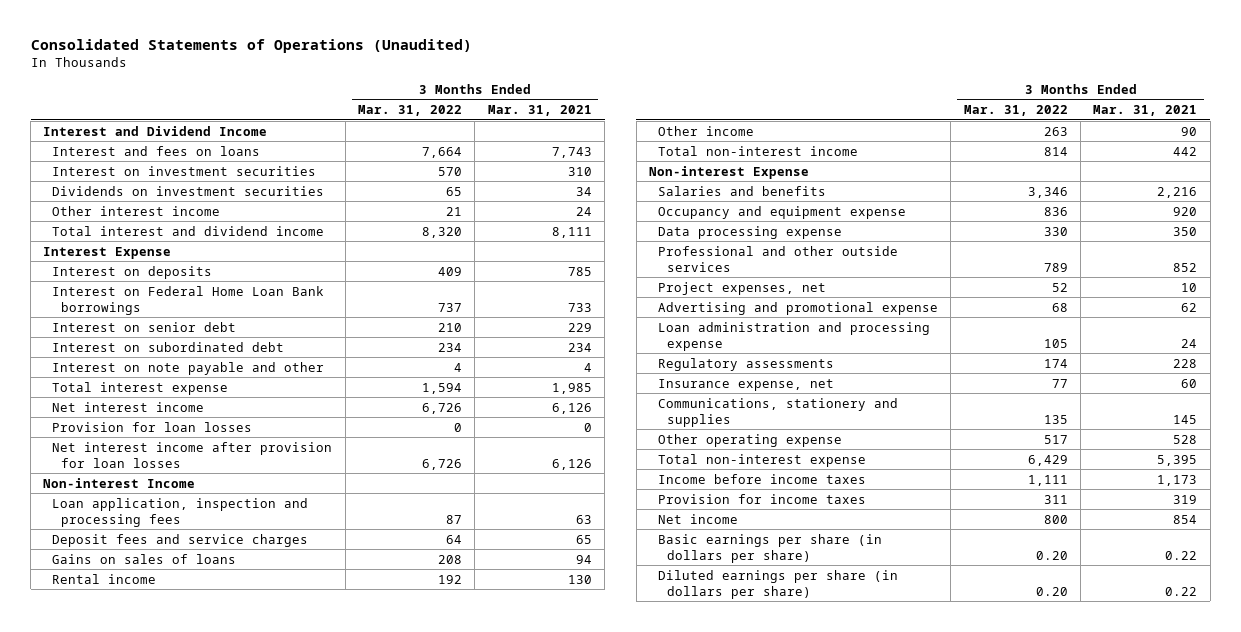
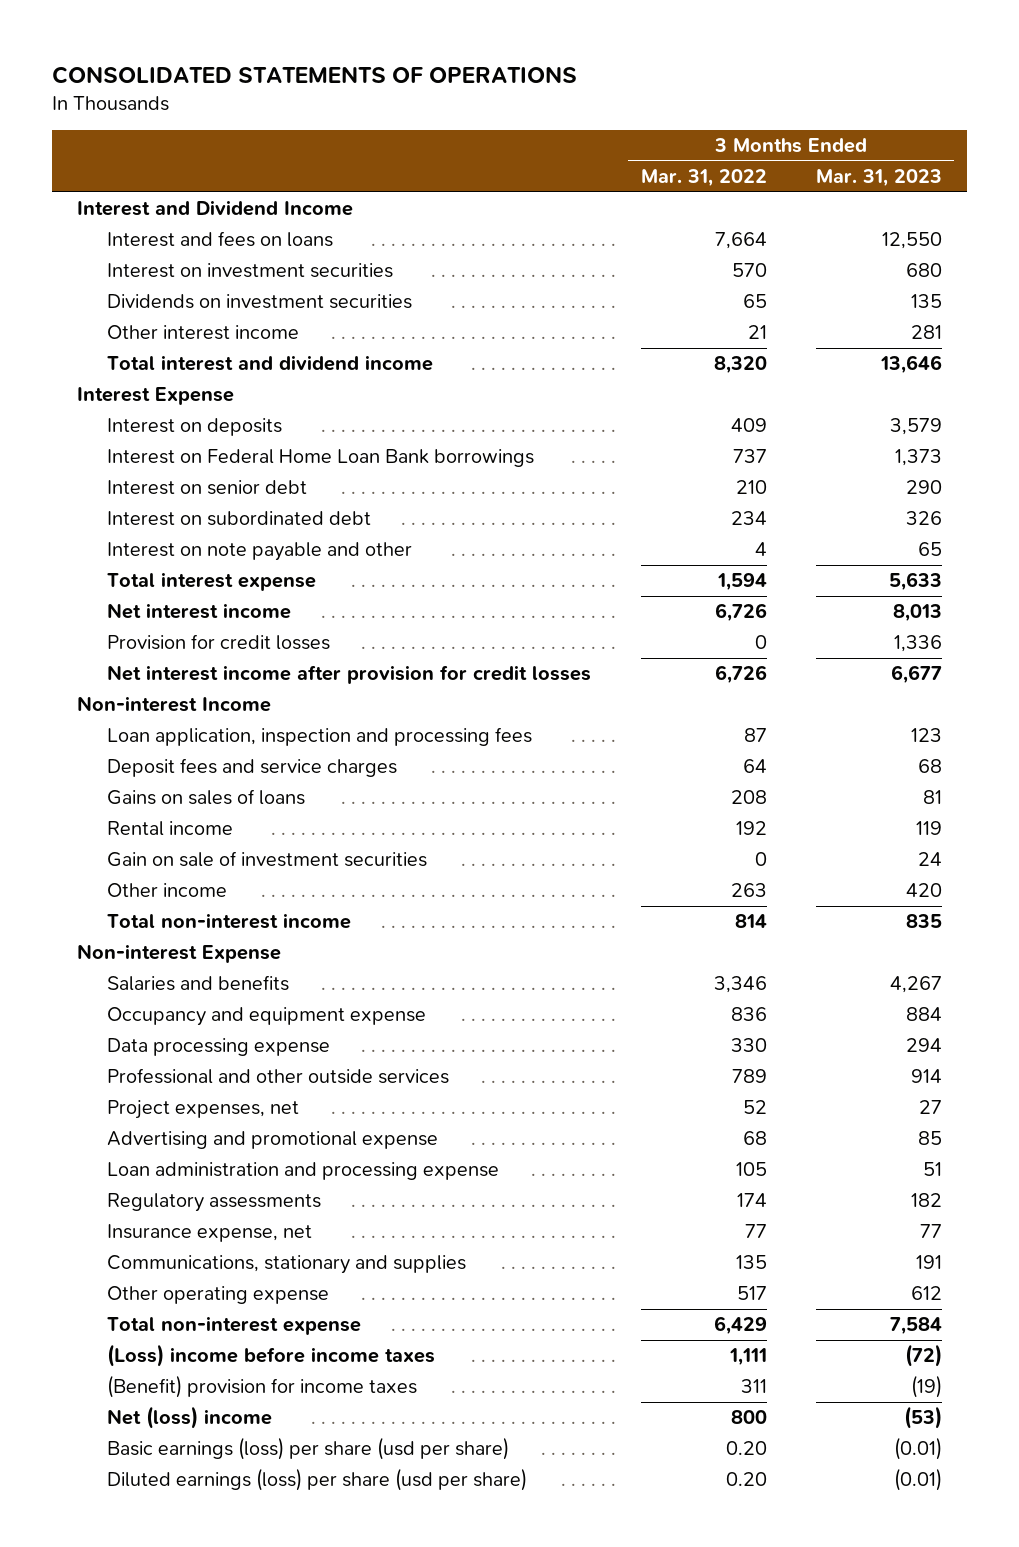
[30,39,472,54] Consolidated Statements of Operations (Unaudited) -> [52,66,578,85] CONSOLIDATED STATEMENTS OF OPERATIONS
[487,105,592,117] Mar. 31, 2021 -> none
none -> [815,169,942,188] Mar. 31, 2023
[52,421,253,432] Provision for loan losses -> [107,634,331,651] Provision for credit losses
[52,441,333,468] Net interest income after provision for loan losses -> [107,665,592,685] Net interest income after provision for credit losses
none -> [107,851,428,868] Gain on sale of investment securities
[658,397,899,427] Communications, stationery and supplies -> [107,1255,467,1275] Communications, stationary and supplies
[658,473,867,484] Income before income taxes -> [107,1344,436,1368] (Loss) income before income taxes
[658,493,867,504] Provision for income taxes -> [107,1375,418,1399] (Benefit) provision for income taxes
[658,513,739,524] Net income -> [107,1406,273,1430] Net (loss) income
[658,533,883,563] Basic earnings per share (in dollars per share) -> [107,1437,510,1461] Basic earnings (loss) per share (usd per share)
[658,569,899,599] Diluted earnings per share (in dollars per share) -> [107,1468,528,1492] Diluted earnings (loss) per share (usd per share)

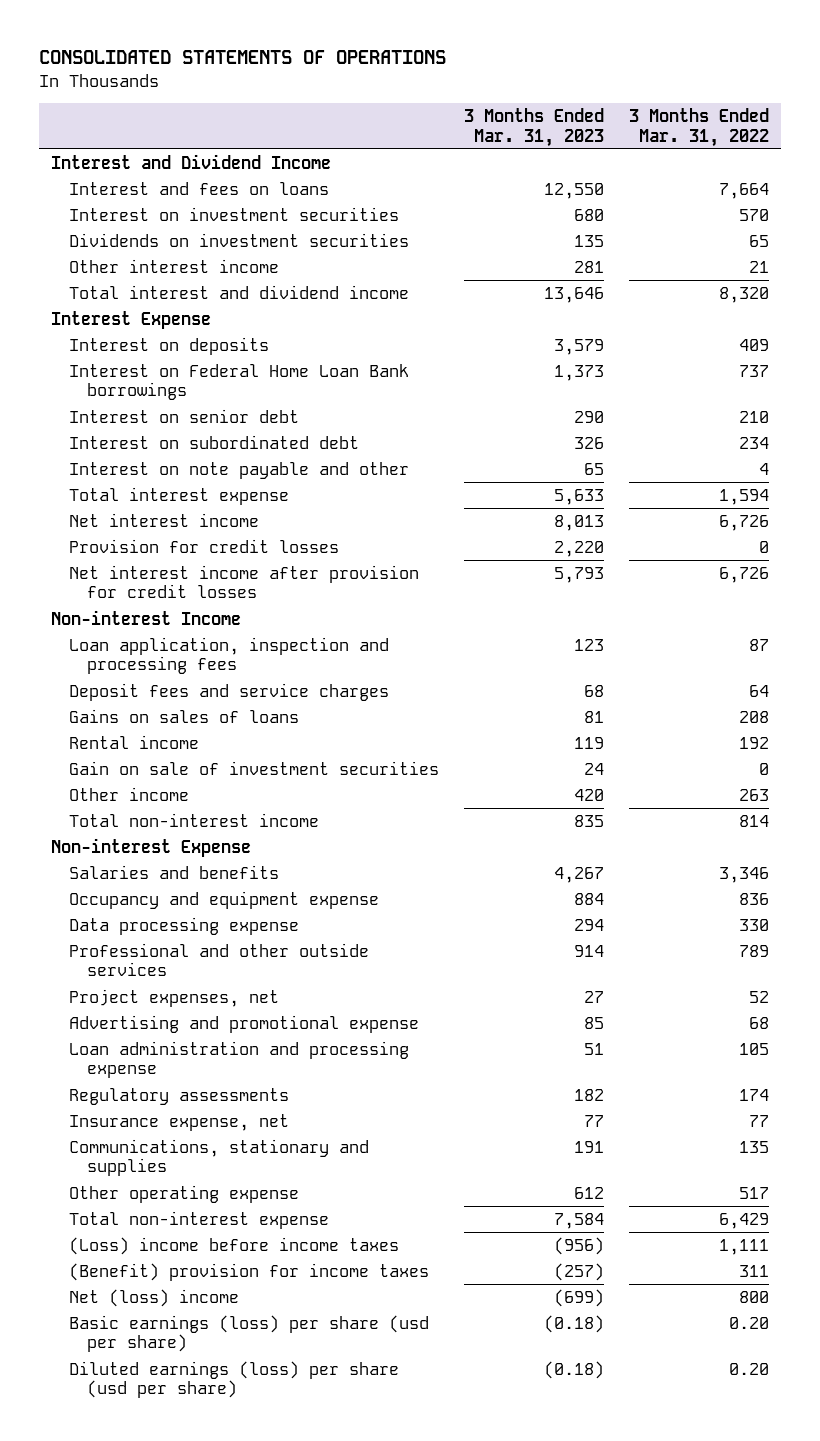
[893,635,942,653] 1,336 -> [554,540,605,557] 2,220
[890,665,942,685] 6,677 -> [554,566,605,583] 5,793
[904,1344,942,1368] (72) -> [554,1236,605,1255] (956)
[910,1375,942,1399] (19) -> [554,1262,605,1281] (257)
[903,1406,942,1430] (53) -> [554,1288,605,1307] (699)
[893,1437,942,1461] (0.01) -> [544,1314,605,1333] (0.18)
[893,1468,942,1492] (0.01) -> [544,1360,605,1379] (0.18)

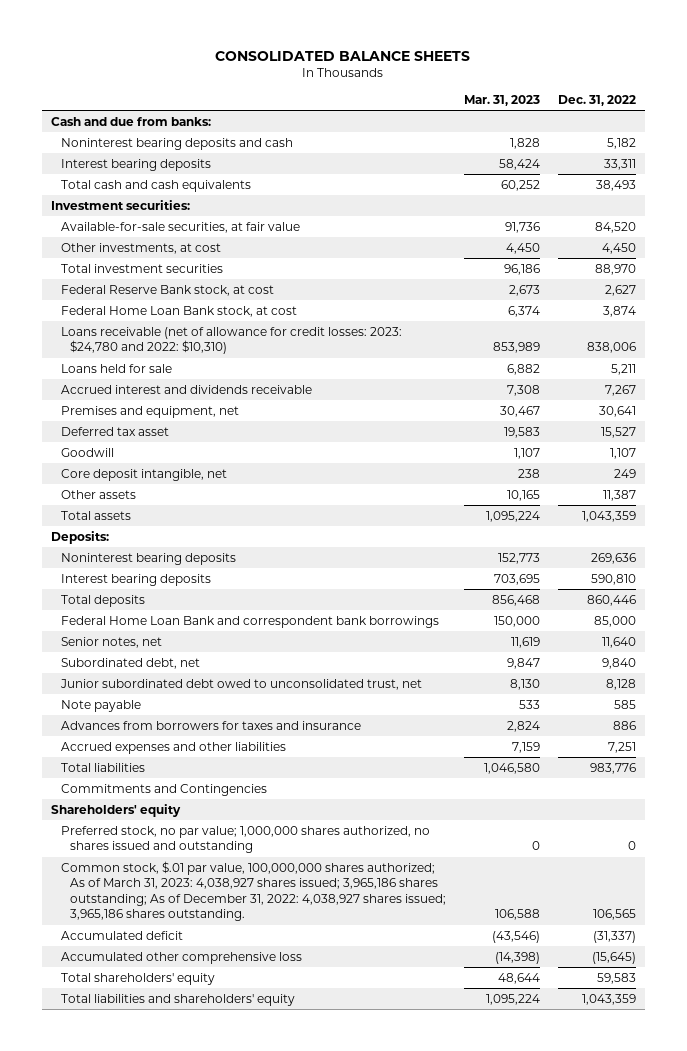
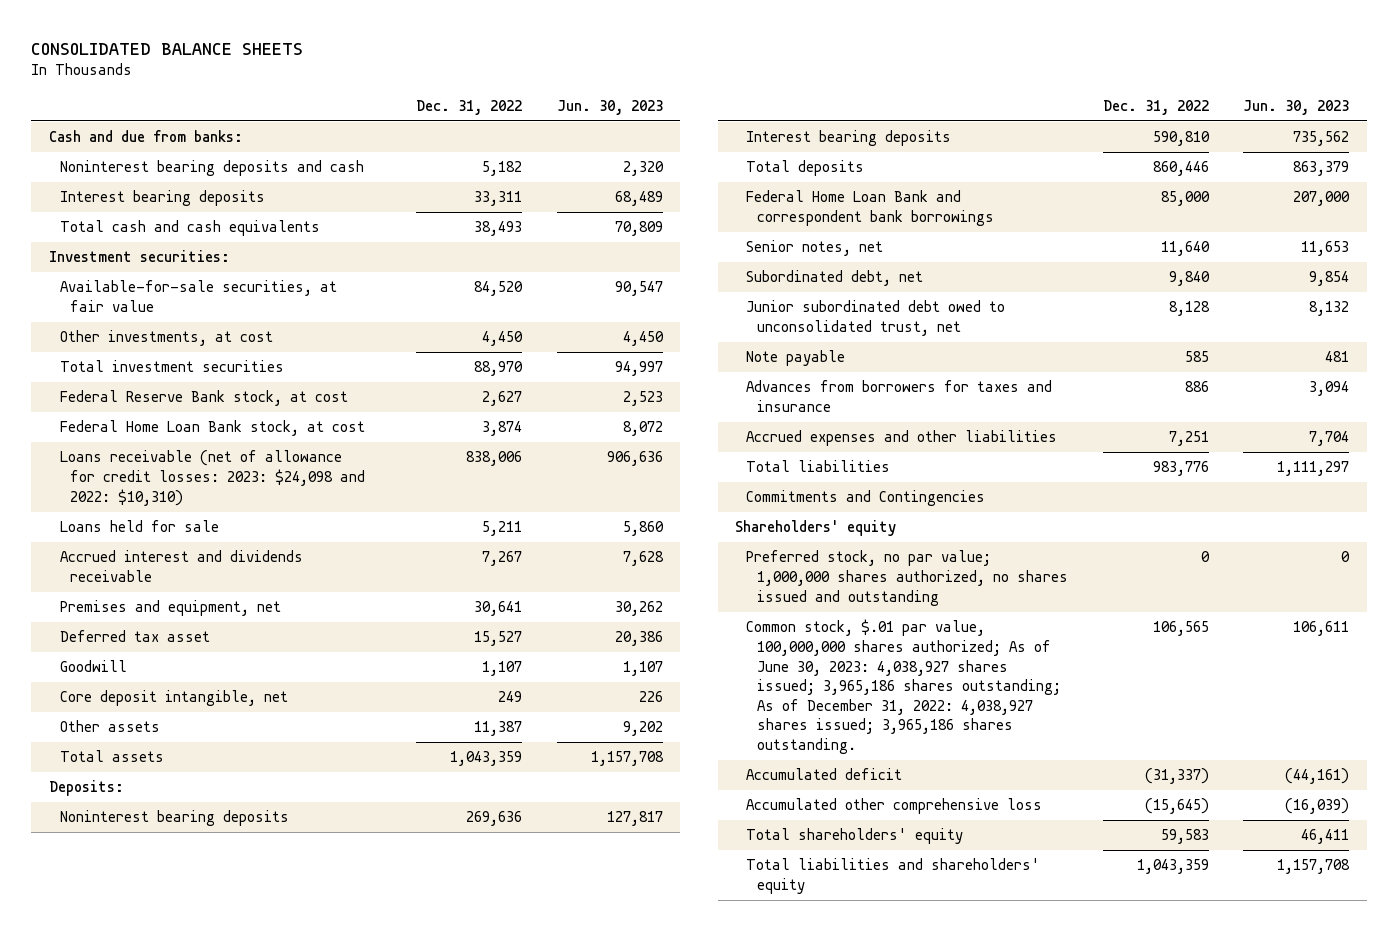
[464,95,541,107] Mar. 31, 2023 -> none
none -> [556,99,663,115] Jun. 30, 2023
[60,326,402,355] Loans receivable (net of allowance for credit losses: 2023: $24,780 and 2022: $10,310) -> [59,450,366,506] Loans receivable (net of allowance for credit losses: 2023: $24,098 and 2022: $10,310)
[60,860,447,922] Common stock, $.01 par value, 100,000,000 shares authorized; As of March 31, 2023: 4,038,927 shares issued; 3,965,186 shares outstanding; As of December 31, 2022: 4,038,927 shares issued; 3,965,186 shares outstanding. -> [746,619,1062,754] Common stock, $.01 par value, 100,000,000 shares authorized; As of June 30, 2023: 4,038,927 shares issued; 3,965,186 shares outstanding; As of December 31, 2022: 4,038,927 shares issued; 3,965,186 shares outstanding.

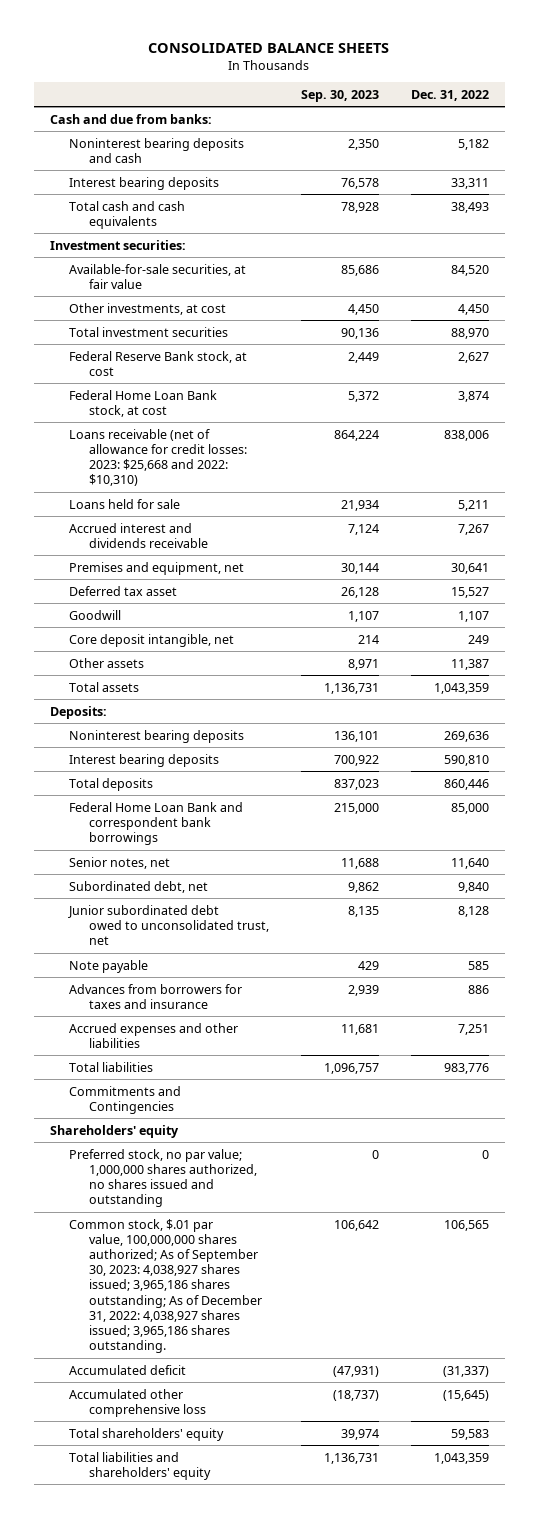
[556,99,663,115] Jun. 30, 2023 -> none
none -> [301,89,380,102] Sep. 30, 2023
[59,450,366,506] Loans receivable (net of allowance for credit losses: 2023: $24,098 and 2022: $10,310) -> [69,428,248,487] Loans receivable (net of allowance for credit losses: 2023: $25,668 and 2022: $10,310)
[746,619,1062,754] Common stock, $.01 par value, 100,000,000 shares authorized; As of June 30, 2023: 4,038,927 shares issued; 3,965,186 shares outstanding; As of December 31, 2022: 4,038,927 shares issued; 3,965,186 shares outstanding. -> [69,1218,263,1354] Common stock, $.01 par value, 100,000,000 shares authorized; As of September 30, 2023: 4,038,927 shares issued; 3,965,186 shares outstanding; As of December 31, 2022: 4,038,927 shares issued; 3,965,186 shares outstanding.

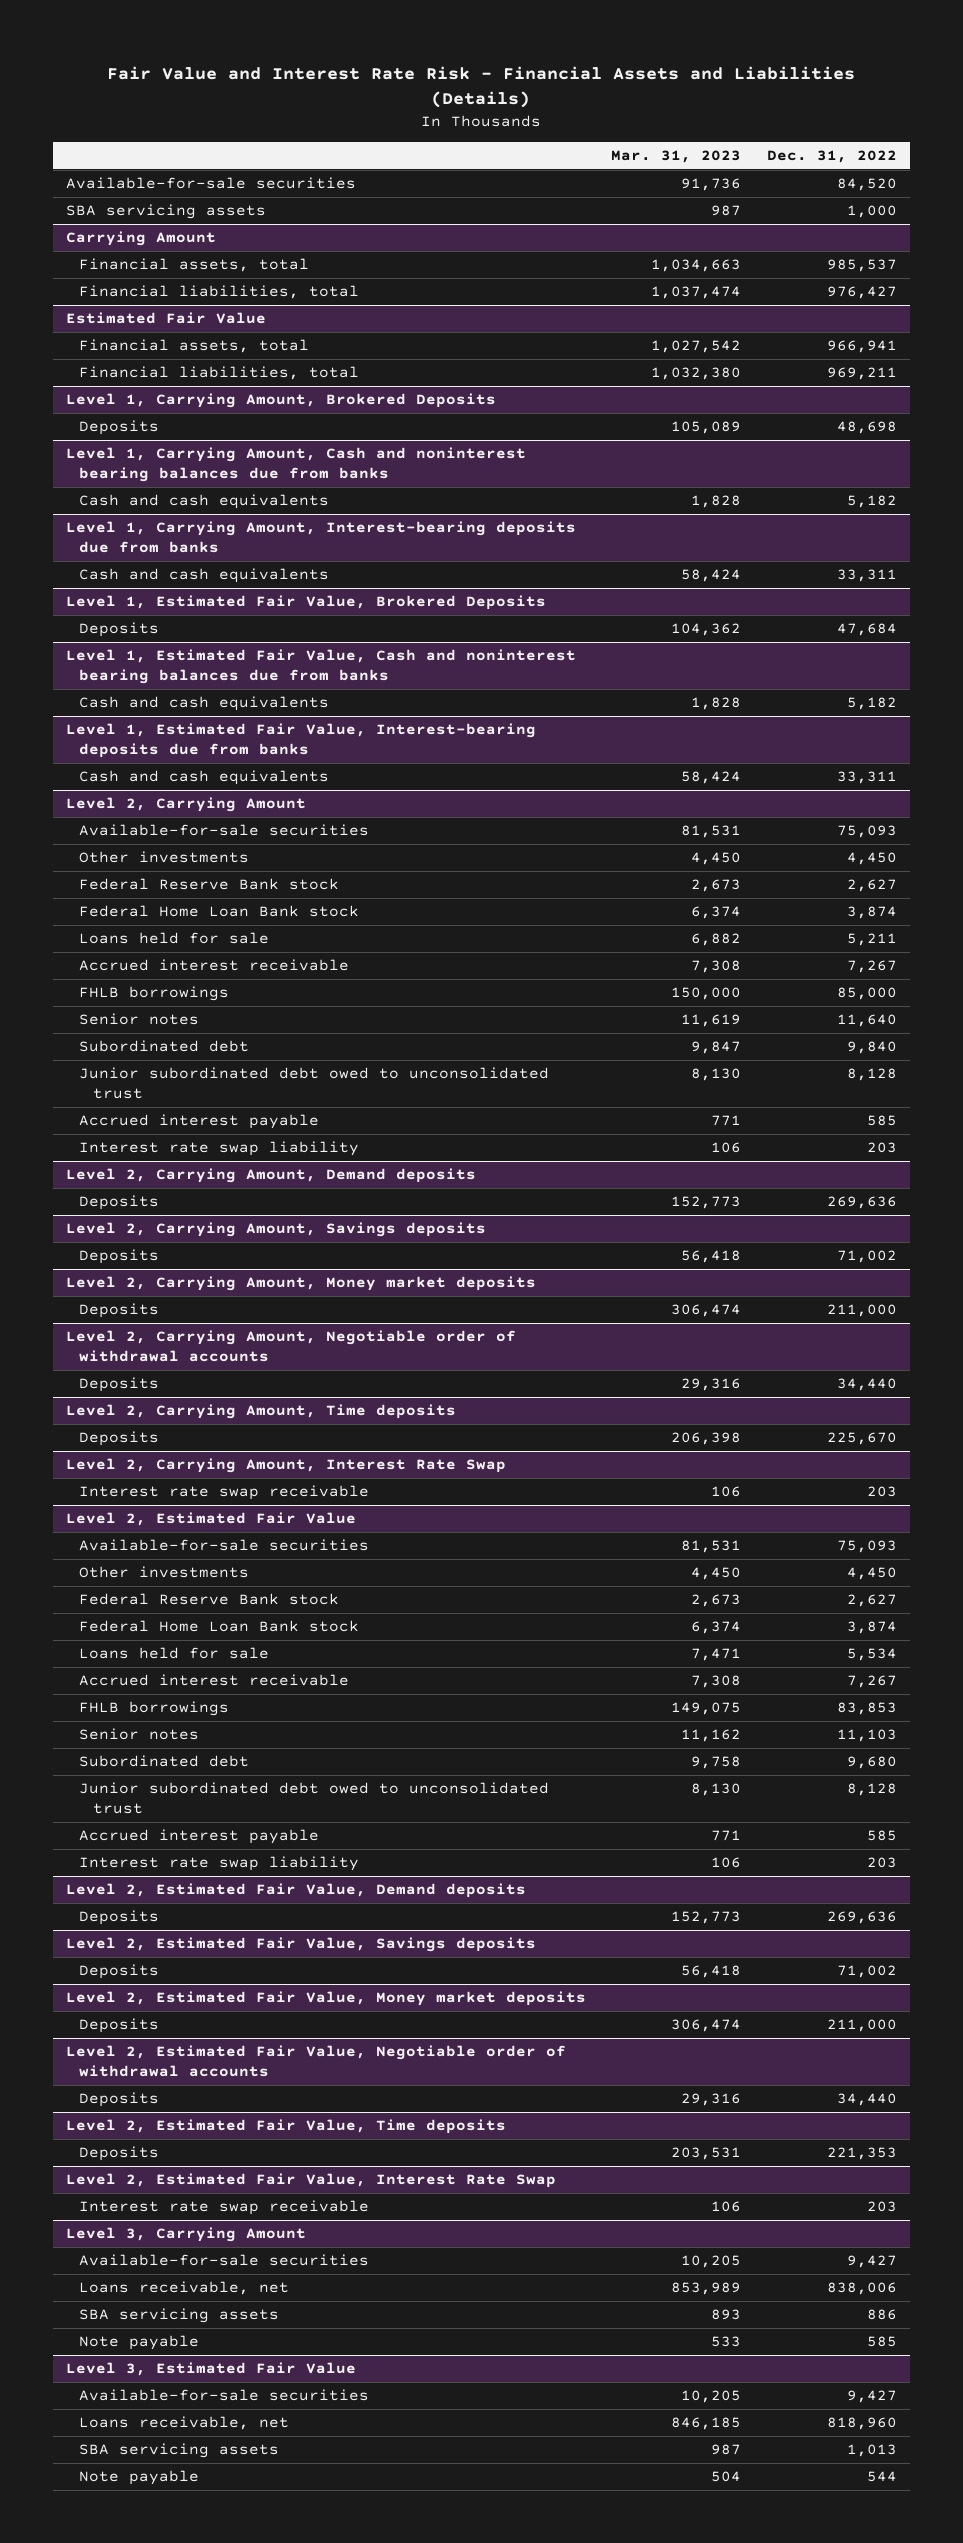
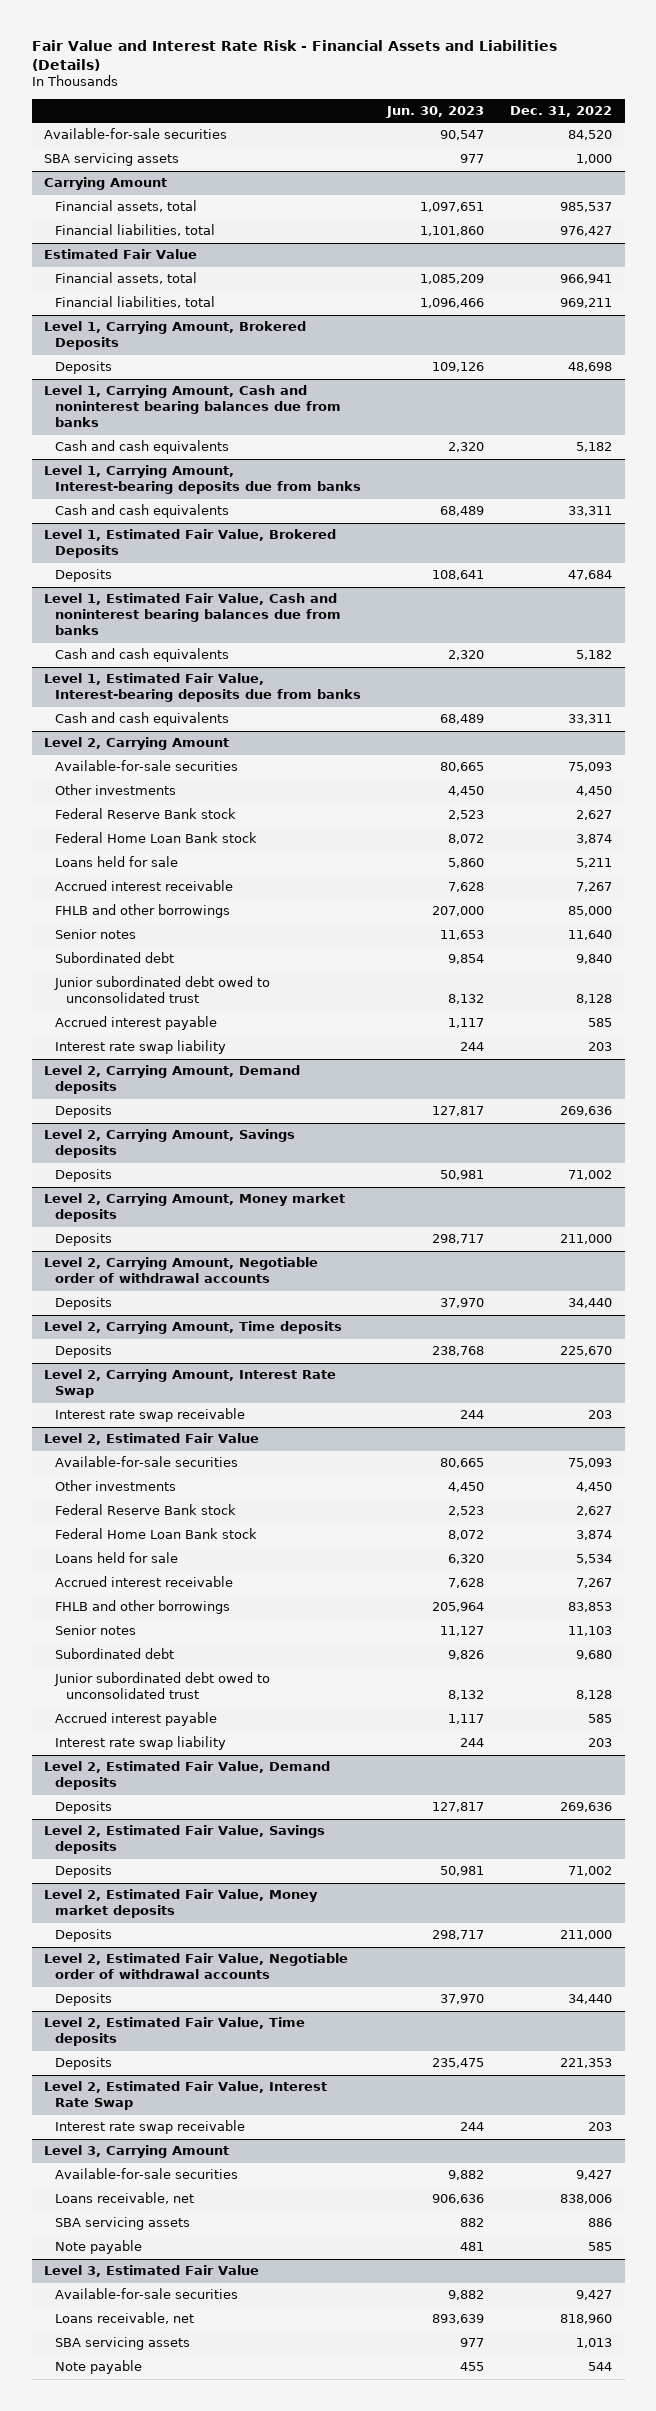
[611,150,742,164] Mar. 31, 2023 -> none
none -> [386,106,485,119] Jun. 30, 2023
[79,986,230,1002] FHLB borrowings -> [55,904,231,919] FHLB and other borrowings
[79,1701,230,1717] FHLB borrowings -> [55,1600,231,1615] FHLB and other borrowings

